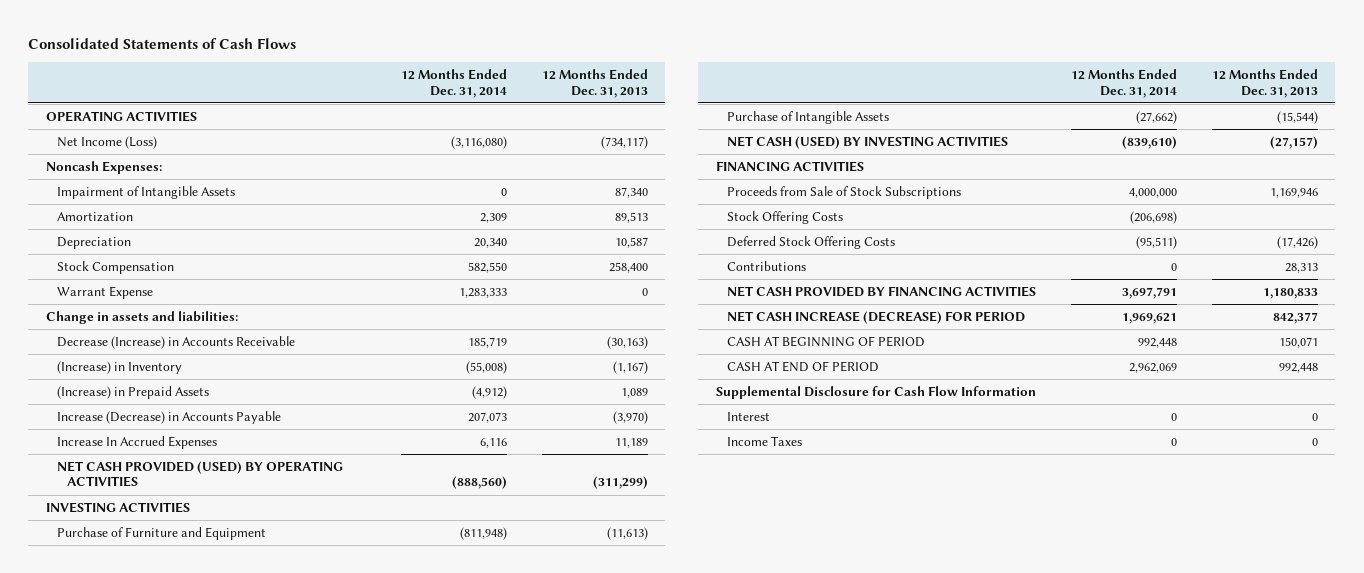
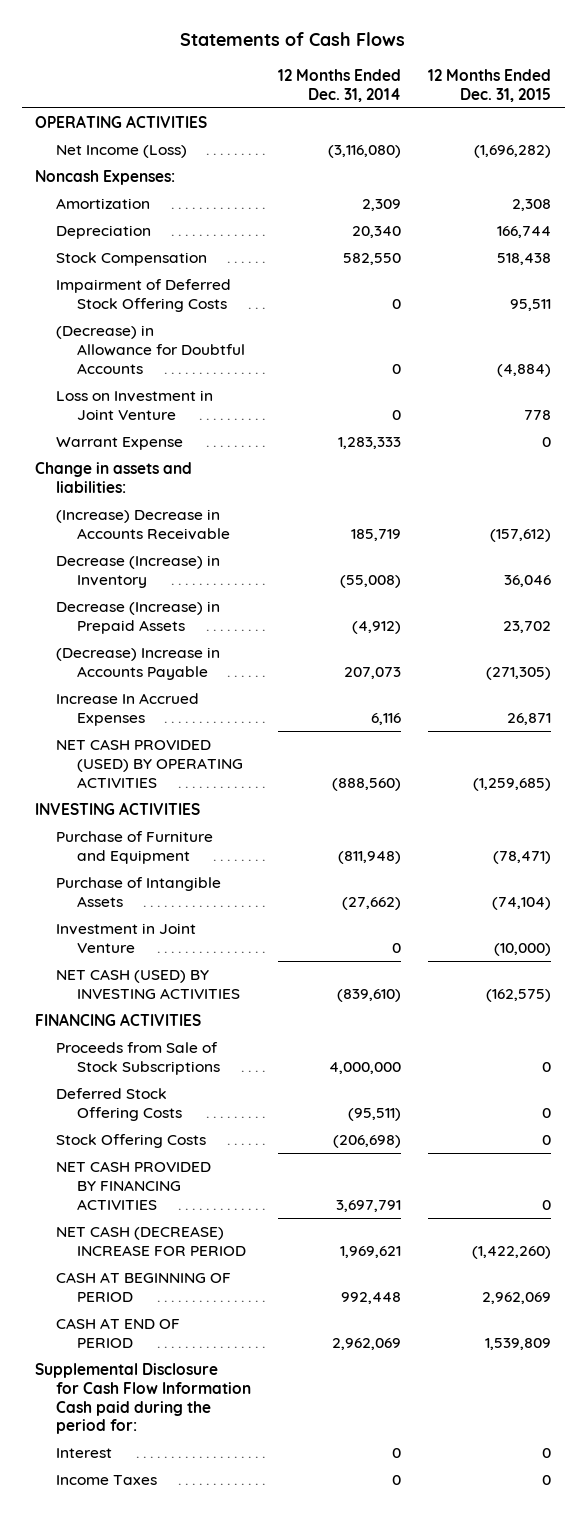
[28,38,297,50] Consolidated Statements of Cash Flows -> [180,32,406,47] Statements of Cash Flows
[541,69,648,98] 12 Months Ended Dec. 31, 2013 -> none
none -> [428,68,552,102] 12 Months Ended Dec. 31, 2015
[56,185,235,199] Impairment of Intangible Assets -> none
none -> [56,279,232,312] Impairment of Deferred Stock Offering Costs
none -> [56,325,246,374] (Decrease) in Allowance for Doubtful Accounts
none -> [56,390,214,420] Loss on Investment in Joint Venture
[56,335,295,349] Decrease (Increase) in Accounts Receivable -> [56,509,231,540] (Increase) Decrease in Accounts Receivable
[56,360,182,374] (Increase) in Inventory -> [56,555,221,588] Decrease (Increase) in Inventory
[56,385,209,399] (Increase) in Prepaid Assets -> [56,601,221,634] Decrease (Increase) in Prepaid Assets
[56,410,281,424] Increase (Decrease) in Accounts Payable -> [56,647,221,680] (Decrease) Increase in Accounts Payable
none -> [56,923,197,953] Investment in Joint Venture
[726,260,806,271] Contributions -> none
[726,210,843,224] Stock Offering Costs -> [56,1134,207,1149] Stock Offering Costs
[726,310,1025,324] NET CASH INCREASE (DECREASE) FOR PERIOD -> [56,1226,247,1256] NET CASH (DECREASE) INCREASE FOR PERIOD
[715,385,1036,399] Supplemental Disclosure for Cash Flow Information -> [35,1363,252,1435] Supplemental Disclosure for Cash Flow Information Cash paid during the period for:

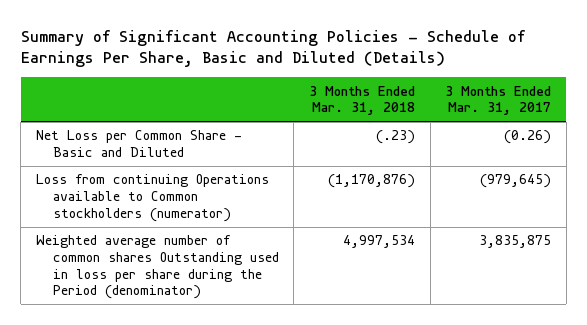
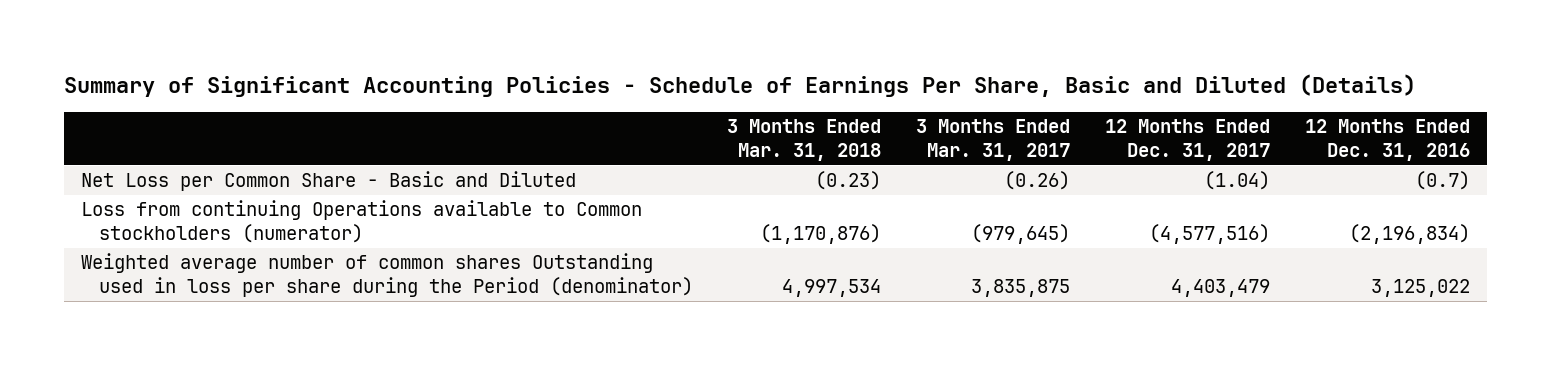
none -> [1104,119,1270,161] 12 Months Ended Dec. 31, 2017
none -> [1304,119,1470,161] 12 Months Ended Dec. 31, 2016
[375,130,415,145] (.23) -> [815,171,882,191] (0.23)

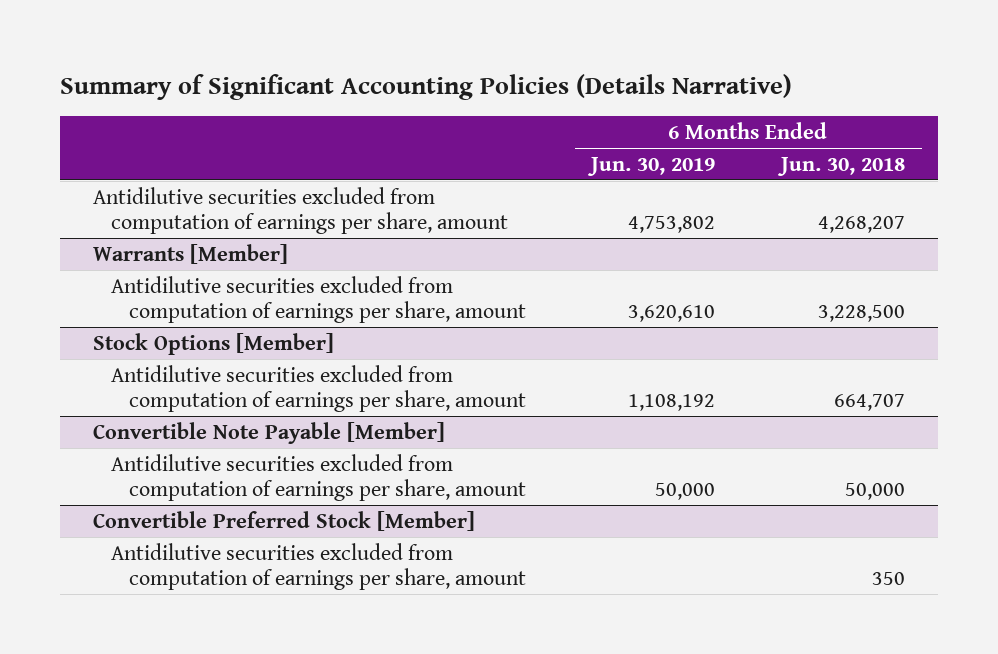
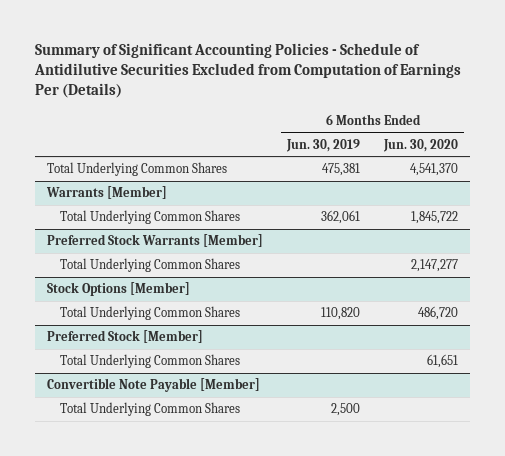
[59,73,792,100] Summary of Significant Accounting Policies (Details Narrative) -> [33,42,461,99] Summary of Significant Accounting Policies - Schedule of Antidilutive Securities Excluded from Computation of Earnings Per (Details)
[777,156,906,176] Jun. 30, 2018 -> none
none -> [383,138,459,152] Jun. 30, 2020
[92,186,508,235] Antidilutive securities excluded from computation of earnings per share, amount -> none
none -> [46,162,227,177] Total Underlying Common Shares
[110,275,526,324] Antidilutive securities excluded from computation of earnings per share, amount -> none
none -> [60,210,241,225] Total Underlying Common Shares
none -> [46,234,263,248] Preferred Stock Warrants [Member]
none -> [60,258,241,273] Total Underlying Common Shares
[110,364,526,413] Antidilutive securities excluded from computation of earnings per share, amount -> none
none -> [60,306,241,321] Total Underlying Common Shares
none -> [46,330,203,344] Preferred Stock [Member]
none -> [60,354,241,369] Total Underlying Common Shares
[110,453,526,502] Antidilutive securities excluded from computation of earnings per share, amount -> none
[92,510,475,531] Convertible Preferred Stock [Member] -> none
[110,542,526,591] Antidilutive securities excluded from computation of earnings per share, amount -> none
none -> [60,402,241,417] Total Underlying Common Shares

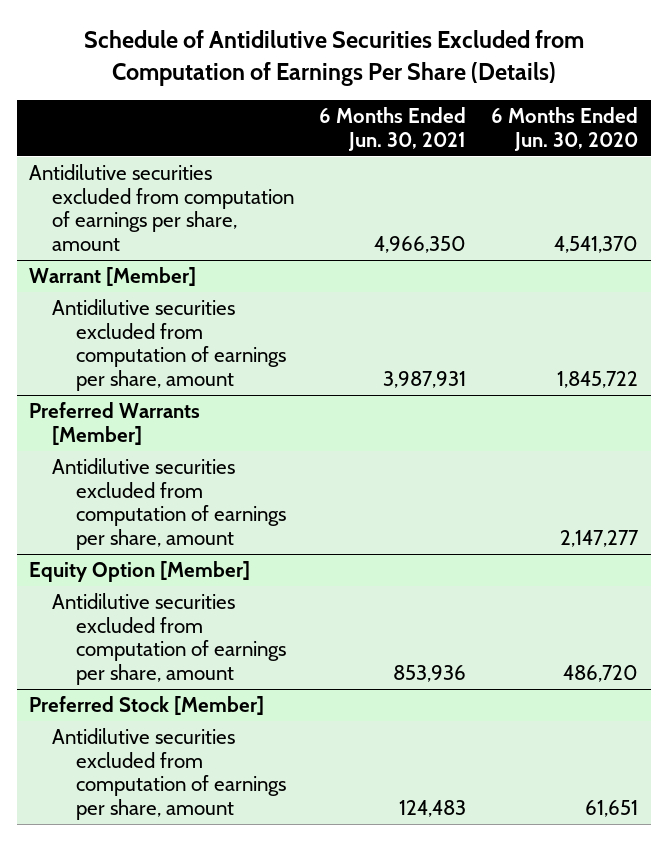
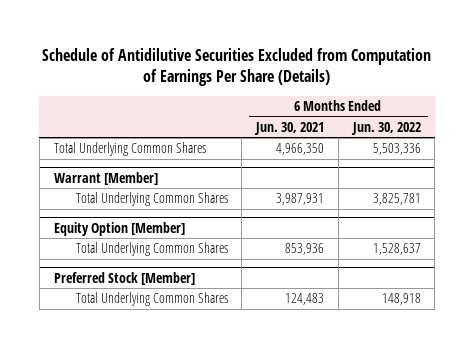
[491,107,639,151] 6 Months Ended Jun. 30, 2020 -> none
none -> [350,121,421,135] Jun. 30, 2022
[29,164,295,252] Antidilutive securities excluded from computation of earnings per share, amount -> [53,142,206,157] Total Underlying Common Shares
[29,402,201,445] Preferred Warrants [Member] -> none
[52,458,286,551] Antidilutive securities excluded from computation of earnings per share, amount -> none
[52,299,286,392] Antidilutive securities excluded from computation of earnings per share, amount -> [75,192,228,207] Total Underlying Common Shares
[52,593,286,686] Antidilutive securities excluded from computation of earnings per share, amount -> [75,242,228,257] Total Underlying Common Shares
[52,728,286,821] Antidilutive securities excluded from computation of earnings per share, amount -> [75,292,228,307] Total Underlying Common Shares

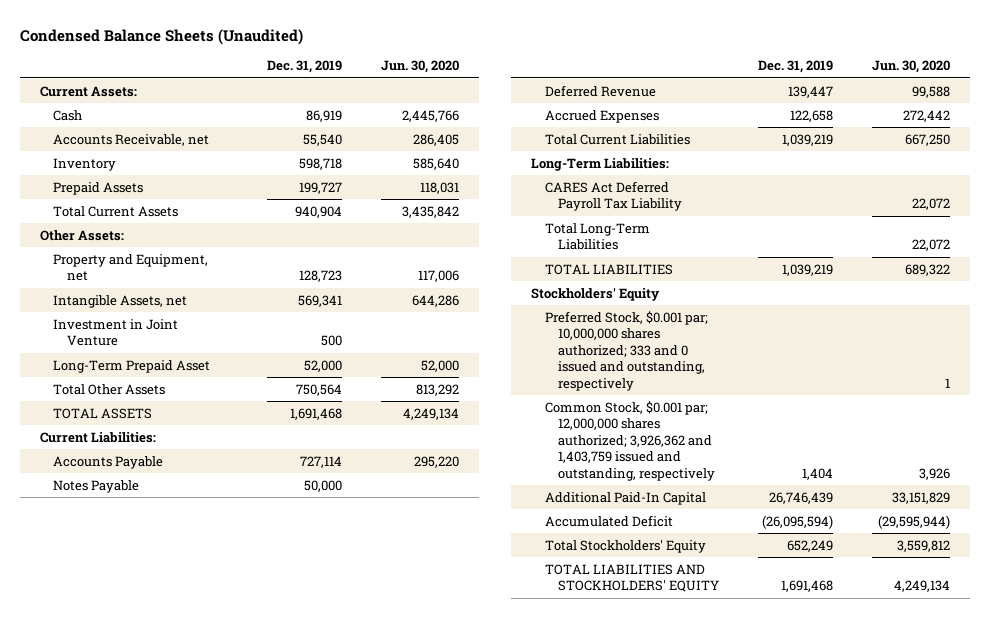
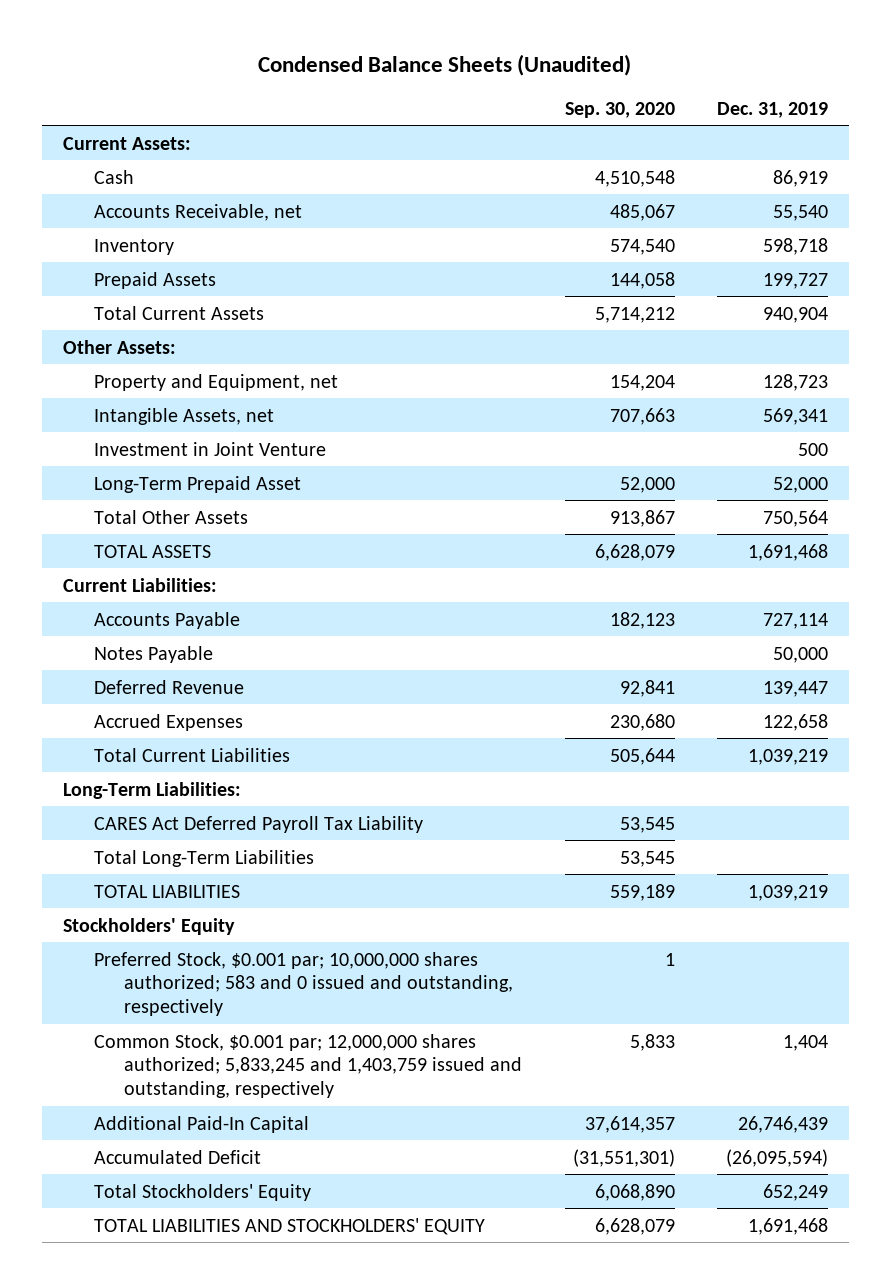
[381,60,460,74] Jun. 30, 2020 -> none
none -> [564,101,675,118] Sep. 30, 2020
[544,310,708,391] Preferred Stock, $0.001 par; 10,000,000 shares authorized; 333 and 0 issued and outstanding, respectively -> [93,951,514,1017] Preferred Stock, $0.001 par; 10,000,000 shares authorized; 583 and 0 issued and outstanding, respectively
[544,400,716,481] Common Stock, $0.001 par; 12,000,000 shares authorized; 3,926,362 and 1,403,759 issued and outstanding, respectively -> [93,1033,523,1099] Common Stock, $0.001 par; 12,000,000 shares authorized; 5,833,245 and 1,403,759 issued and outstanding, respectively

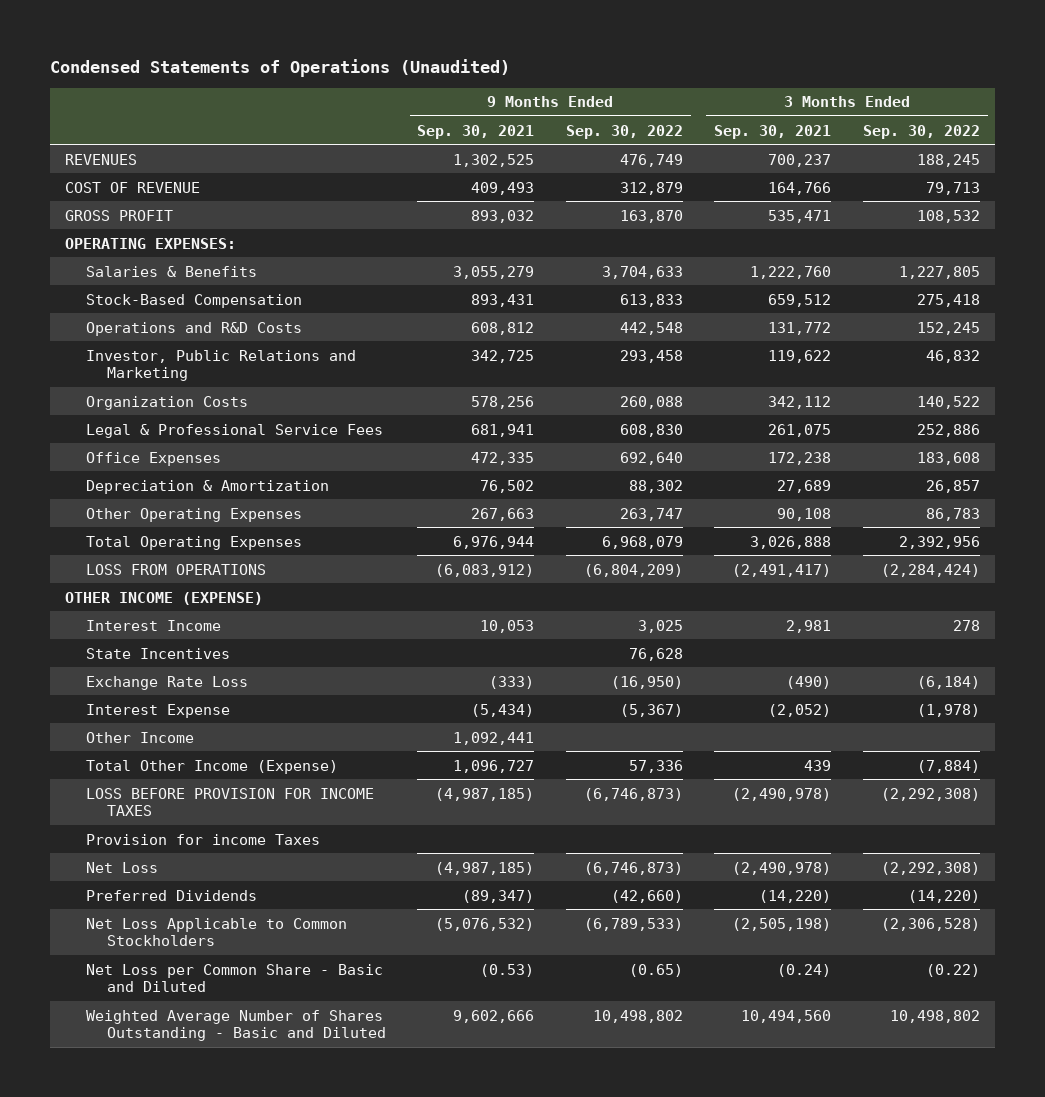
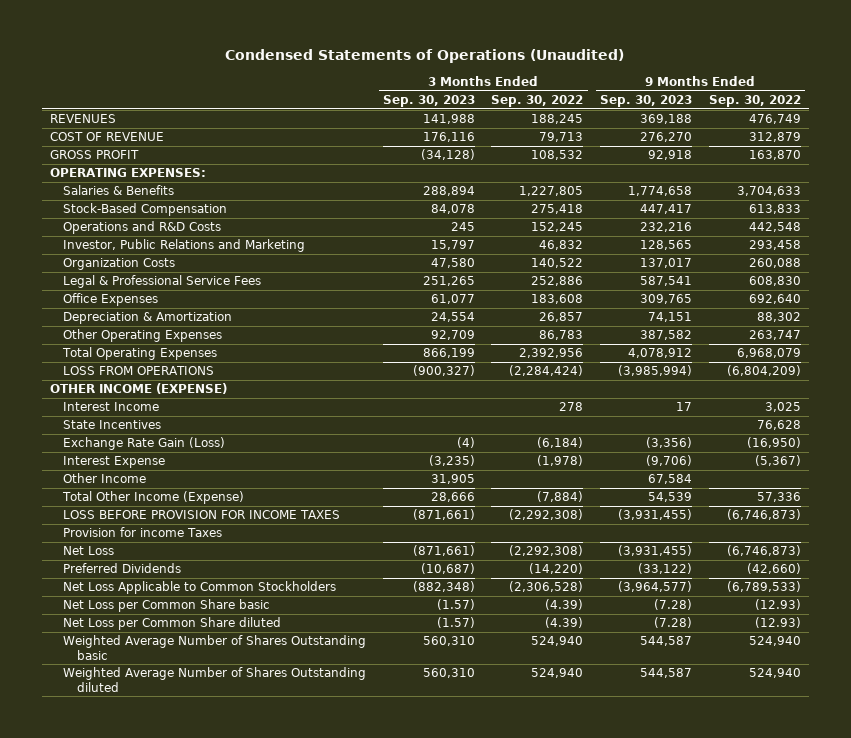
[417,124,535,139] Sep. 30, 2021 -> none
[714,124,832,139] Sep. 30, 2021 -> none
none -> [382,95,475,108] Sep. 30, 2023
none -> [600,95,693,108] Sep. 30, 2023
[86,675,249,690] Exchange Rate Loss -> [63,437,226,451] Exchange Rate Gain (Loss)
[86,963,384,993] Net Loss per Common Share - Basic and Diluted -> [63,599,271,613] Net Loss per Common Share basic
[628,963,683,977] (0.65) -> [754,599,801,611] (12.93)
[925,963,980,977] (0.22) -> [545,599,584,611] (4.39)
none -> [63,617,282,631] Net Loss per Common Share diluted
[86,1009,387,1042] Weighted Average Number of Shares Outstanding - Basic and Diluted -> [63,635,367,660] Weighted Average Number of Shares Outstanding basic
[592,1009,683,1023] 10,498,802 -> [748,636,801,647] 524,940
[889,1009,980,1023] 10,498,802 -> [531,636,584,647] 524,940
none -> [63,667,367,692] Weighted Average Number of Shares Outstanding diluted

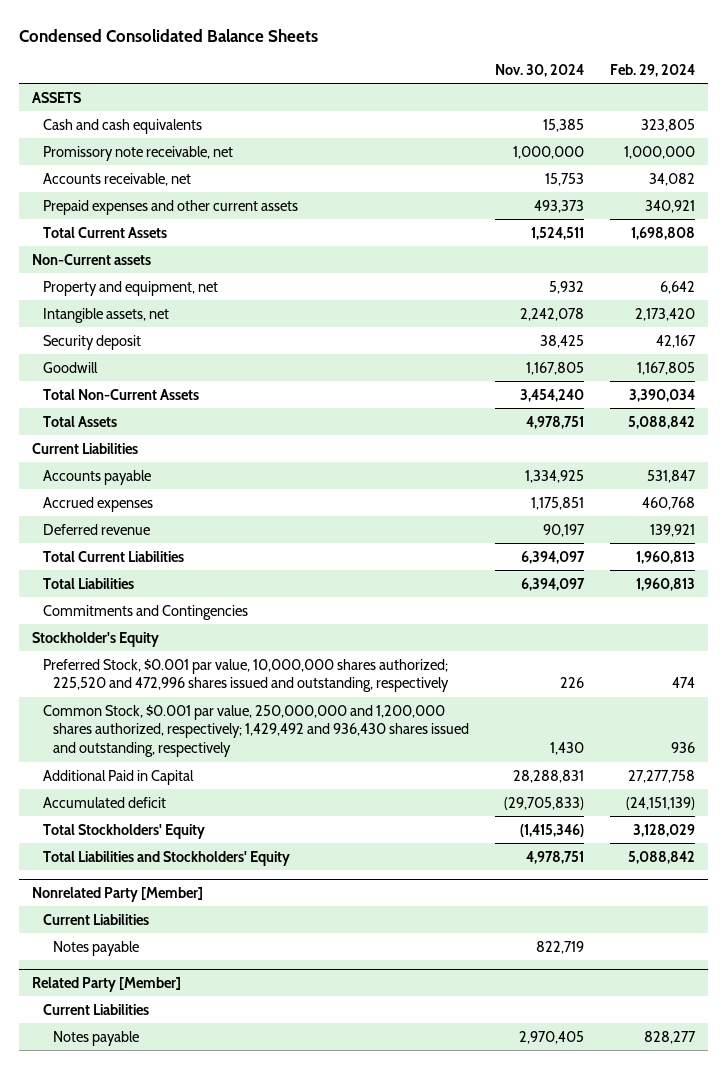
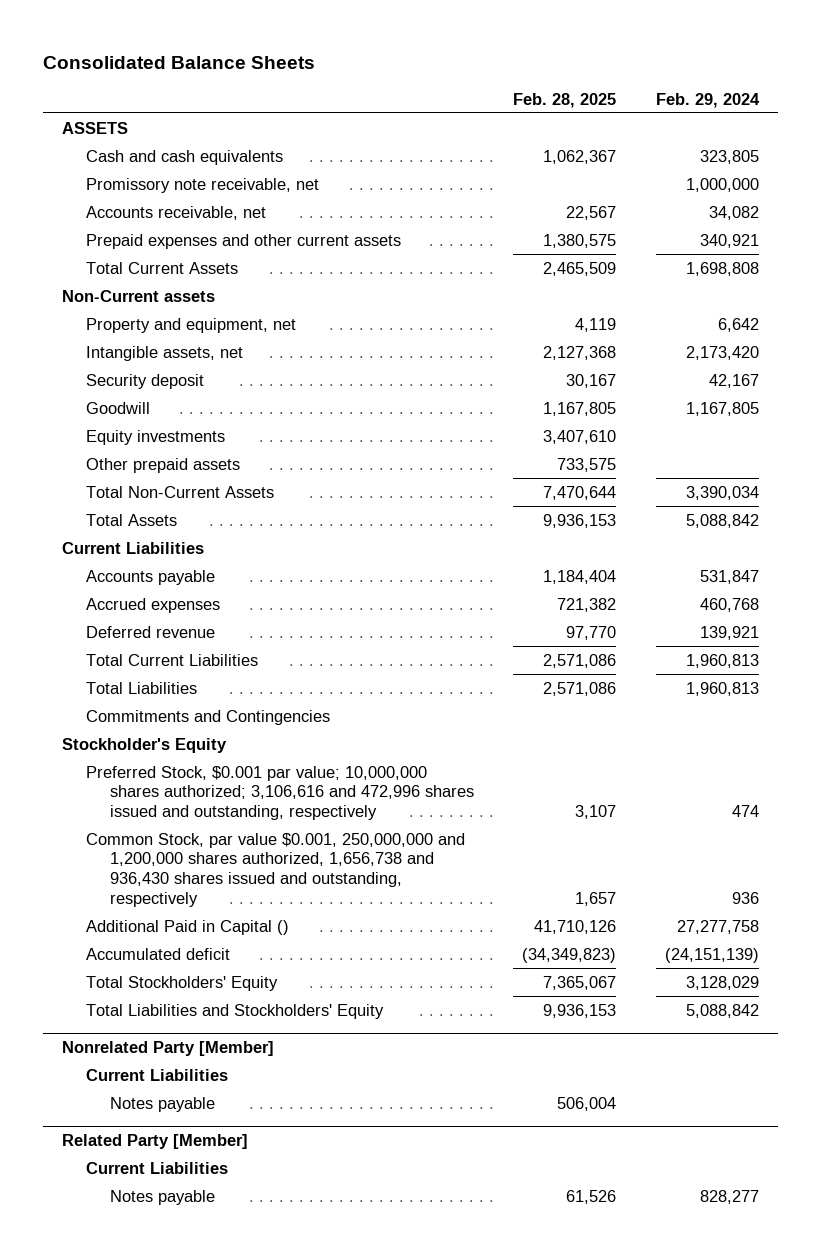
[18,28,318,42] Condensed Consolidated Balance Sheets -> [42,55,315,69] Consolidated Balance Sheets
[495,64,585,78] Nov. 30, 2024 -> none
none -> [513,92,617,108] Feb. 28, 2025
none -> [86,429,226,445] Equity investments
none -> [86,457,241,473] Other prepaid assets
[42,658,450,693] Preferred Stock, $0.001 par value, 10,000,000 shares authorized; 225,520 and 472,996 shares issued and outstanding, respectively -> [86,765,474,821] Preferred Stock, $0.001 par value; 10,000,000 shares authorized; 3,106,616 and 472,996 shares issued and outstanding, respectively
[42,704,470,758] Common Stock, $0.001 par value, 250,000,000 and 1,200,000 shares authorized, respectively; 1,429,492 and 936,430 shares issued and outstanding, respectively -> [86,832,466,907] Common Stock, par value $0.001, 250,000,000 and 1,200,000 shares authorized, 1,656,738 and 936,430 shares issued and outstanding, respectively
[42,769,194,785] Additional Paid in Capital -> [86,919,290,935] Additional Paid in Capital ()

